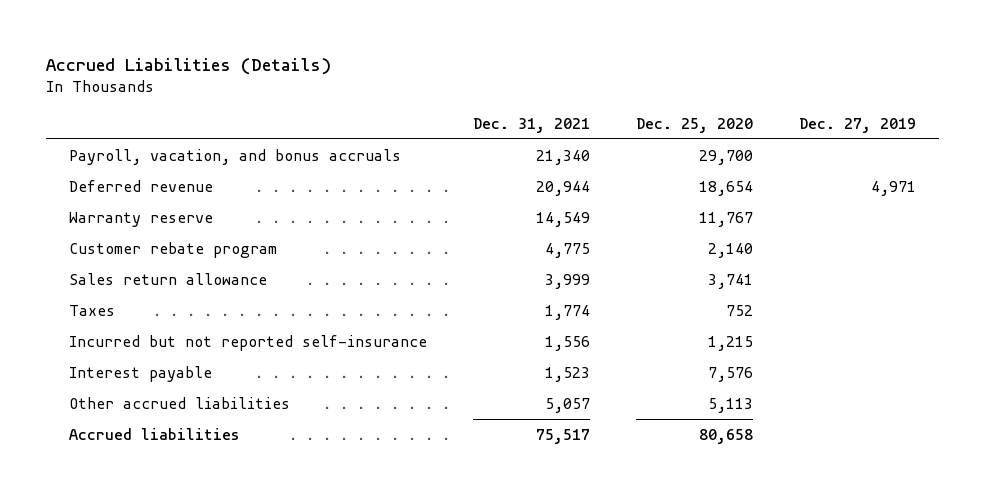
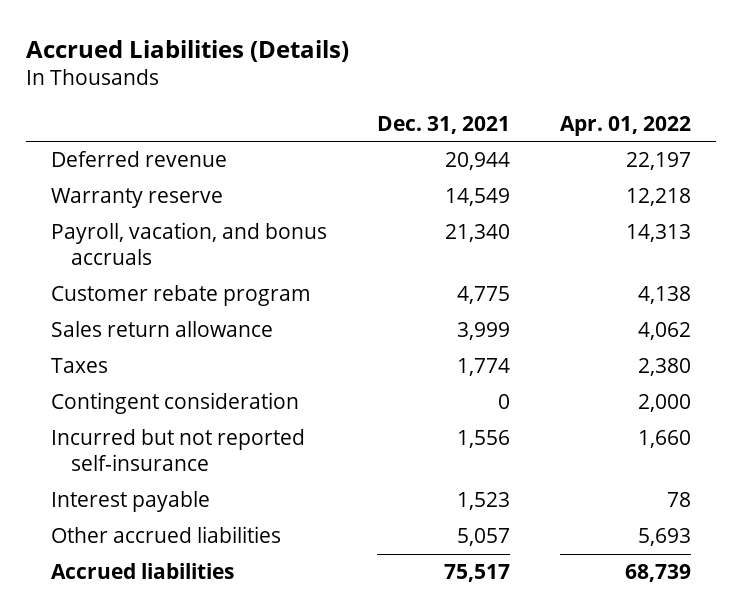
[636,118,754,134] Dec. 25, 2020 -> none
[798,118,916,134] Dec. 27, 2019 -> none
none -> [560,115,692,136] Apr. 01, 2022
[69,148,402,165] Payroll, vacation, and bonus accruals -> [51,222,328,266] Payroll, vacation, and bonus accruals
none -> [51,392,300,415] Contingent consideration

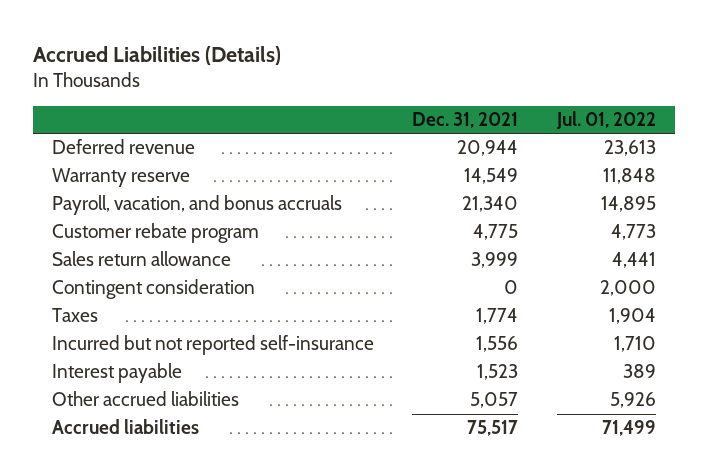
[560,115,692,136] Apr. 01, 2022 -> none
none -> [555,111,656,130] Jul. 01, 2022
[51,358,109,374] Taxes -> [51,308,98,323] Taxes

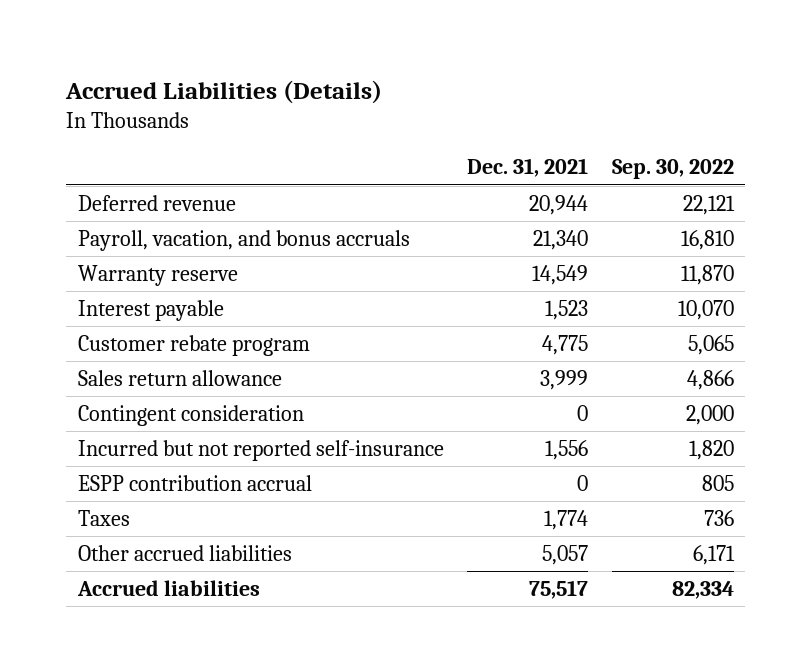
[555,111,656,130] Jul. 01, 2022 -> none
none -> [611,159,734,180] Sep. 30, 2022
[51,168,190,188] Warranty reserve -> [78,264,239,286] Warranty reserve
[51,363,182,384] Interest payable -> [78,299,225,321] Interest payable
none -> [78,474,313,491] ESPP contribution accrual
[51,308,98,323] Taxes -> [78,509,131,526] Taxes

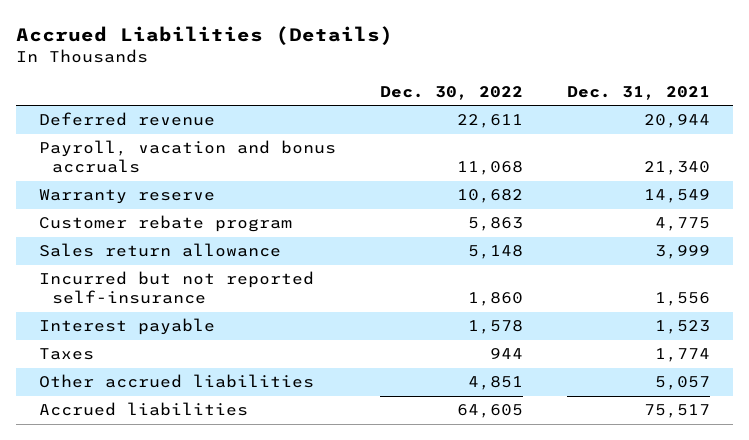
[611,159,734,180] Sep. 30, 2022 -> none
none -> [380,85,524,100] Dec. 30, 2022
[78,229,411,251] Payroll, vacation, and bonus accruals -> [38,140,336,174] Payroll, vacation and bonus accruals
[78,404,305,426] Contingent consideration -> none
[78,474,313,491] ESPP contribution accrual -> none
[78,299,225,321] Interest payable -> [38,318,215,336] Interest payable

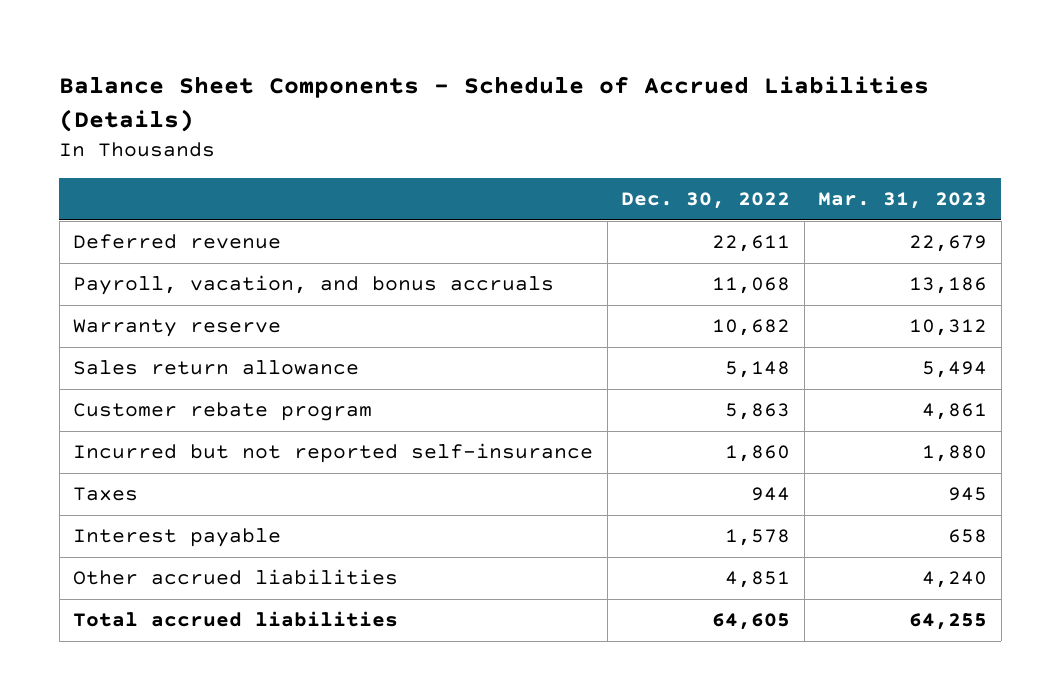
[16,25,394,45] Accrued Liabilities (Details) -> [59,75,930,132] Balance Sheet Components - Schedule of Accrued Liabilities (Details)
[567,85,711,100] Dec. 31, 2021 -> none
none -> [818,192,988,210] Mar. 31, 2023
[38,140,336,174] Payroll, vacation and bonus accruals -> [73,275,555,296] Payroll, vacation, and bonus accruals
[38,215,292,233] Customer rebate program -> [73,402,373,422] Customer rebate program
[38,318,215,336] Interest payable -> [73,528,282,548] Interest payable
[38,402,248,417] Accrued liabilities -> [73,611,399,628] Total accrued liabilities

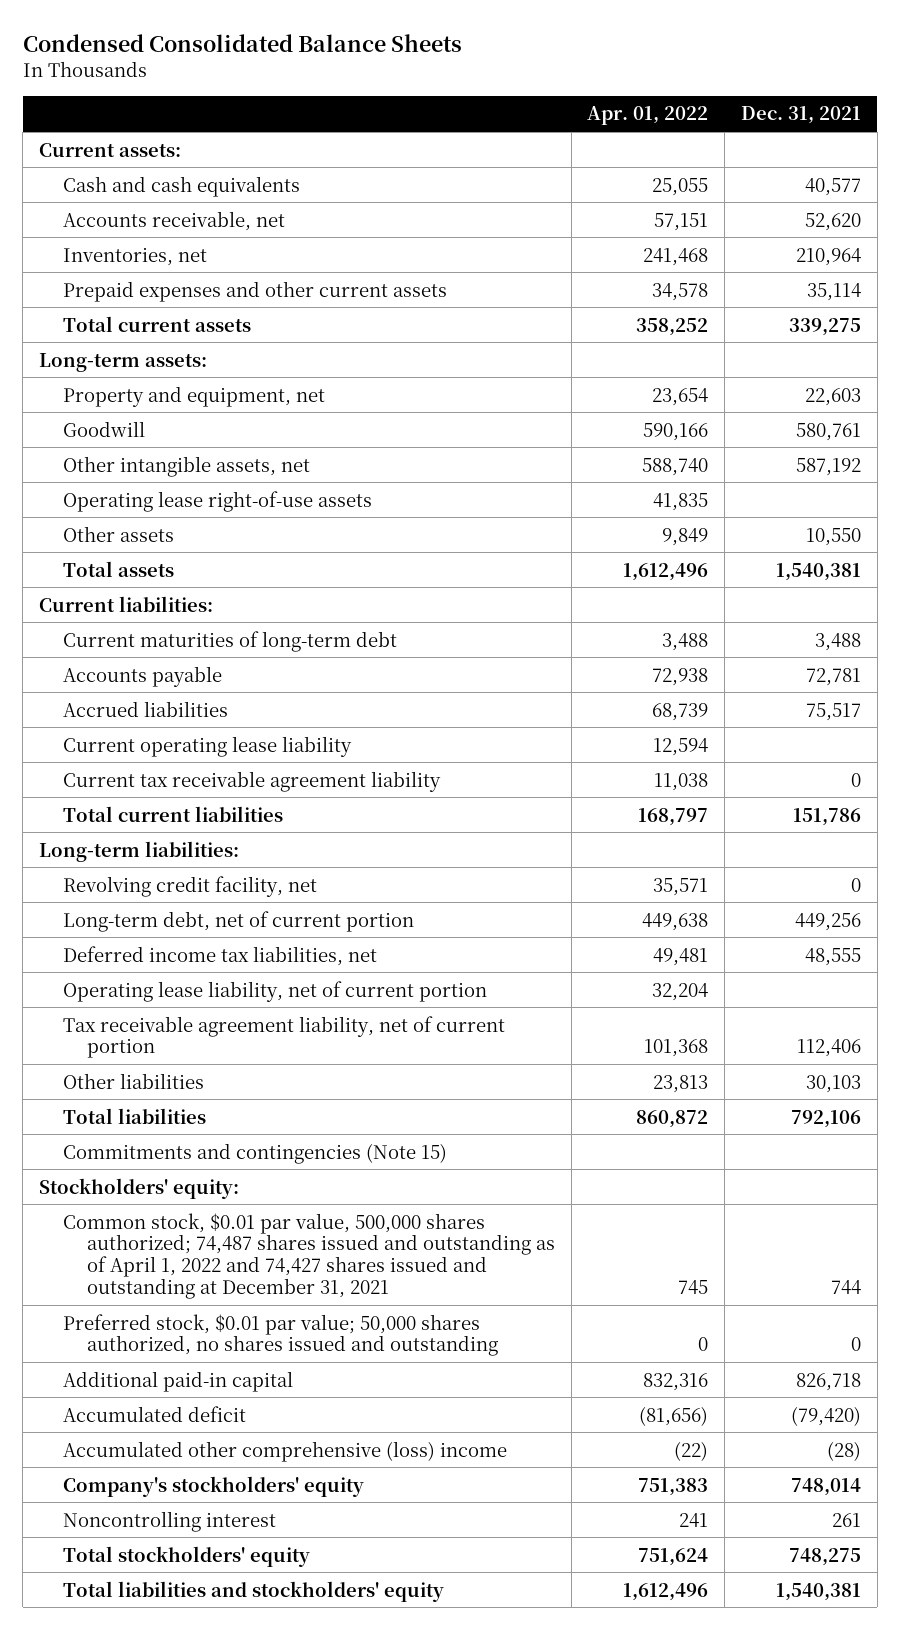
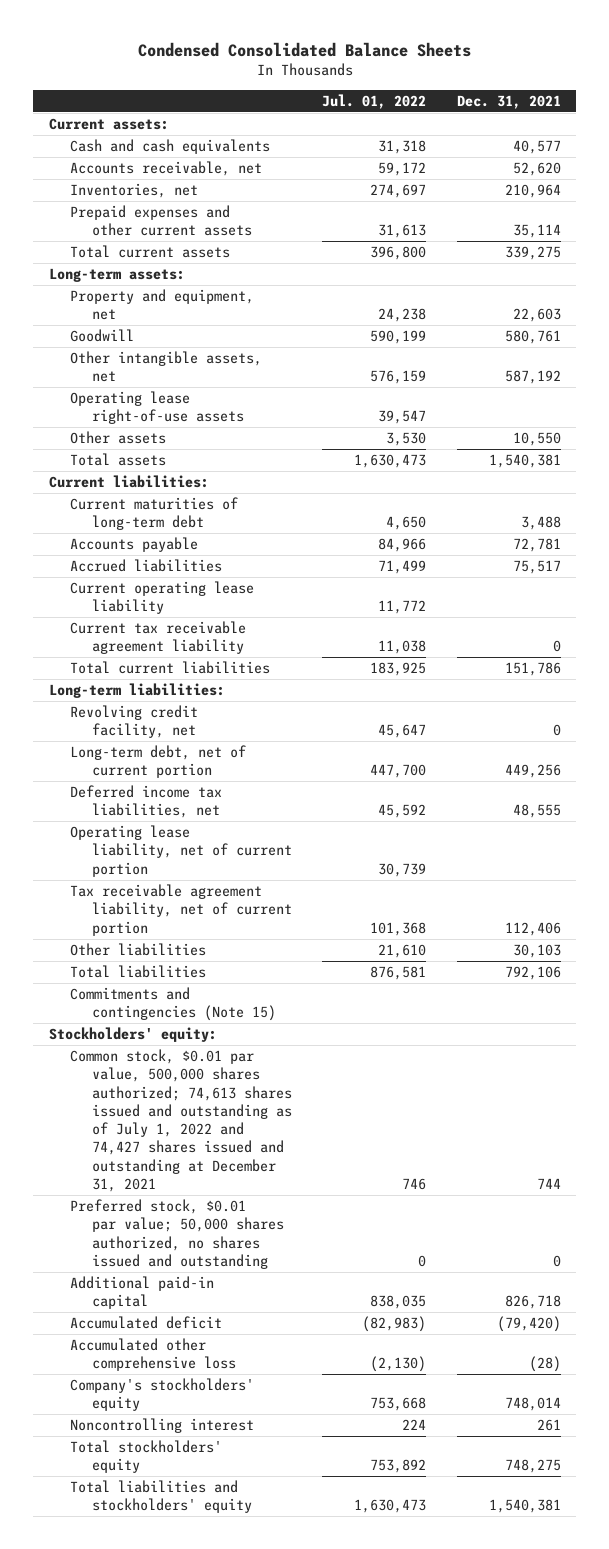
[587,106,709,126] Apr. 01, 2022 -> none
none -> [322,93,427,109] Jul. 01, 2022
[62,1212,555,1299] Common stock, $0.01 par value, 500,000 shares authorized; 74,487 shares issued and outstanding as of April 1, 2022 and 74,427 shares issued and outstanding at December 31, 2021 -> [70,1049,292,1192] Common stock, $0.01 par value, 500,000 shares authorized; 74,613 shares issued and outstanding as of July 1, 2022 and 74,427 shares issued and outstanding at December 31, 2021
[62,1440,507,1462] Accumulated other comprehensive (loss) income -> [70,1338,236,1372] Accumulated other comprehensive loss

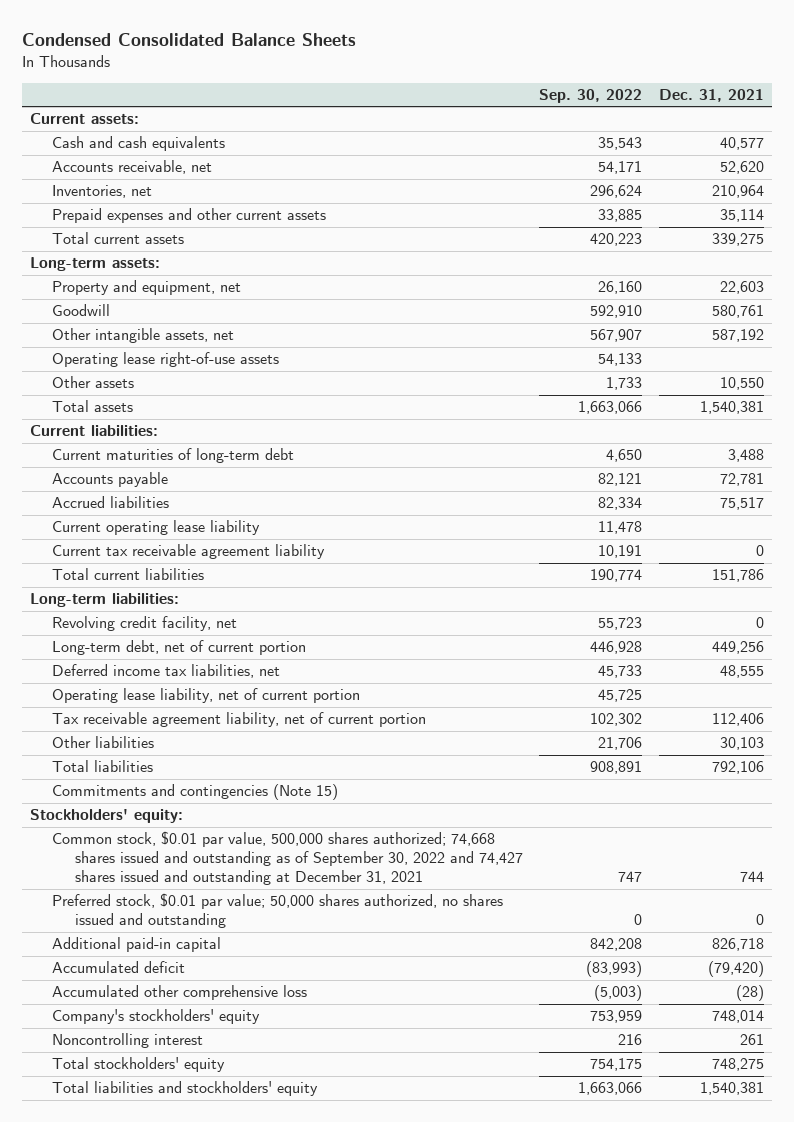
[322,93,427,109] Jul. 01, 2022 -> none
none -> [539,88,643,103] Sep. 30, 2022
[70,1049,292,1192] Common stock, $0.01 par value, 500,000 shares authorized; 74,613 shares issued and outstanding as of July 1, 2022 and 74,427 shares issued and outstanding at December 31, 2021 -> [52,831,523,886] Common stock, $0.01 par value, 500,000 shares authorized; 74,668 shares issued and outstanding as of September 30, 2022 and 74,427 shares issued and outstanding at December 31, 2021

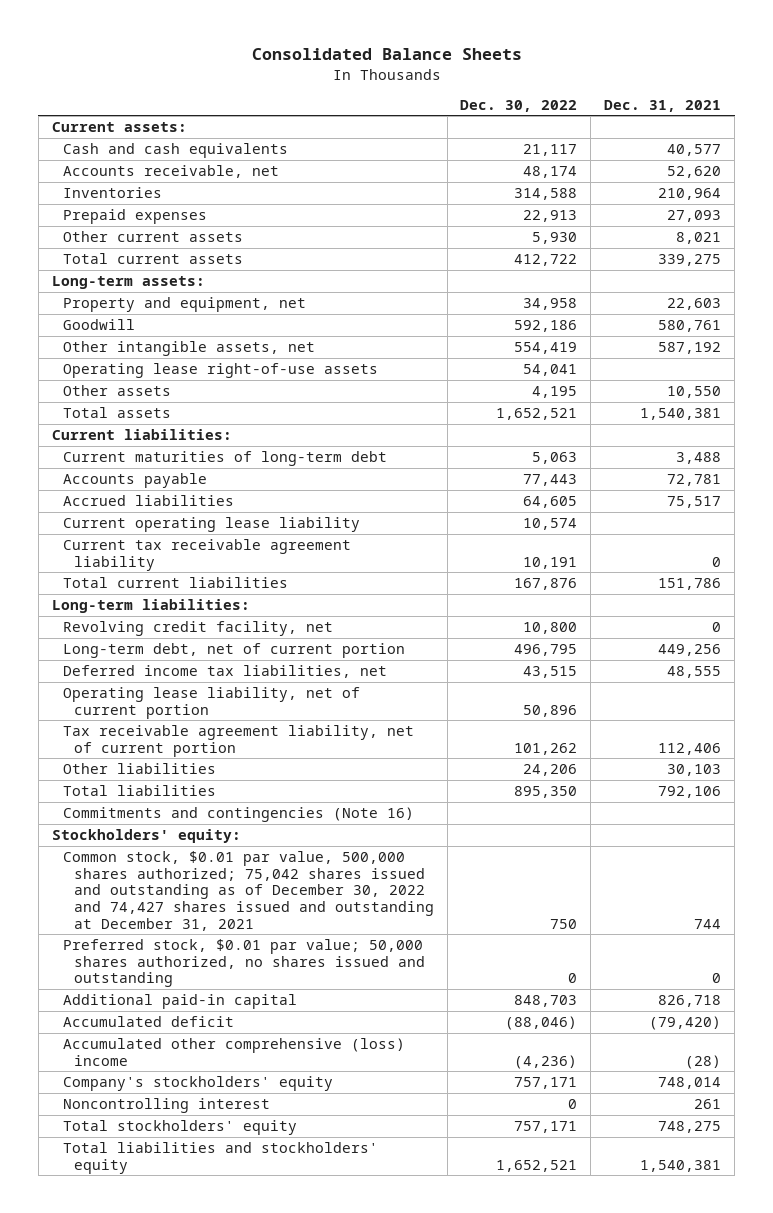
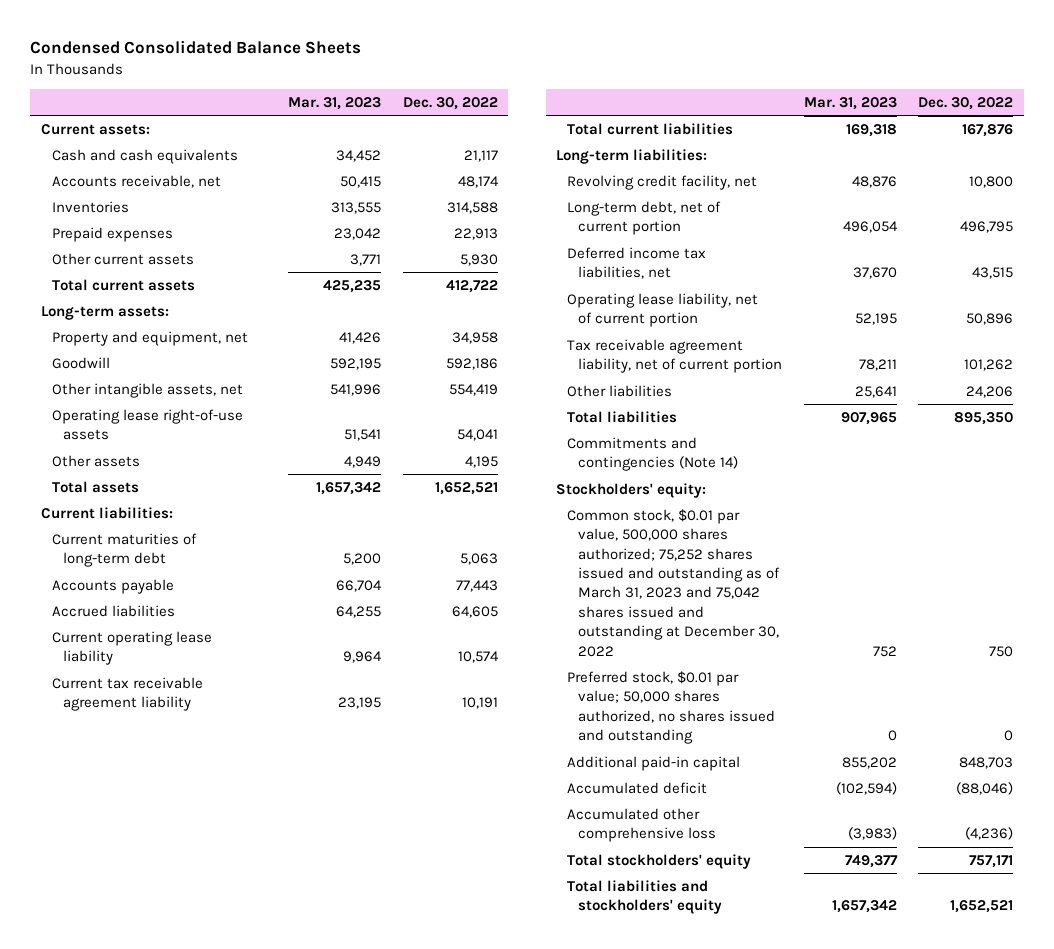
[251,48,522,61] Consolidated Balance Sheets -> [30,40,362,55] Condensed Consolidated Balance Sheets
[604,99,722,112] Dec. 31, 2021 -> none
none -> [288,96,382,110] Mar. 31, 2023
[62,806,414,822] Commitments and contingencies (Note 16) -> [567,436,739,472] Commitments and contingencies (Note 14)
[62,850,434,931] Common stock, $0.01 par value, 500,000 shares authorized; 75,042 shares issued and outstanding as of December 30, 2022 and 74,427 shares issued and outstanding at December 31, 2021 -> [567,508,781,657] Common stock, $0.01 par value, 500,000 shares authorized; 75,252 shares issued and outstanding as of March 31, 2023 and 75,042 shares issued and outstanding at December 30, 2022
[62,1075,333,1091] Company's stockholders' equity -> none
[62,1097,270,1113] Noncontrolling interest -> none
[62,1037,405,1066] Accumulated other comprehensive (loss) income -> [567,807,717,843] Accumulated other comprehensive loss

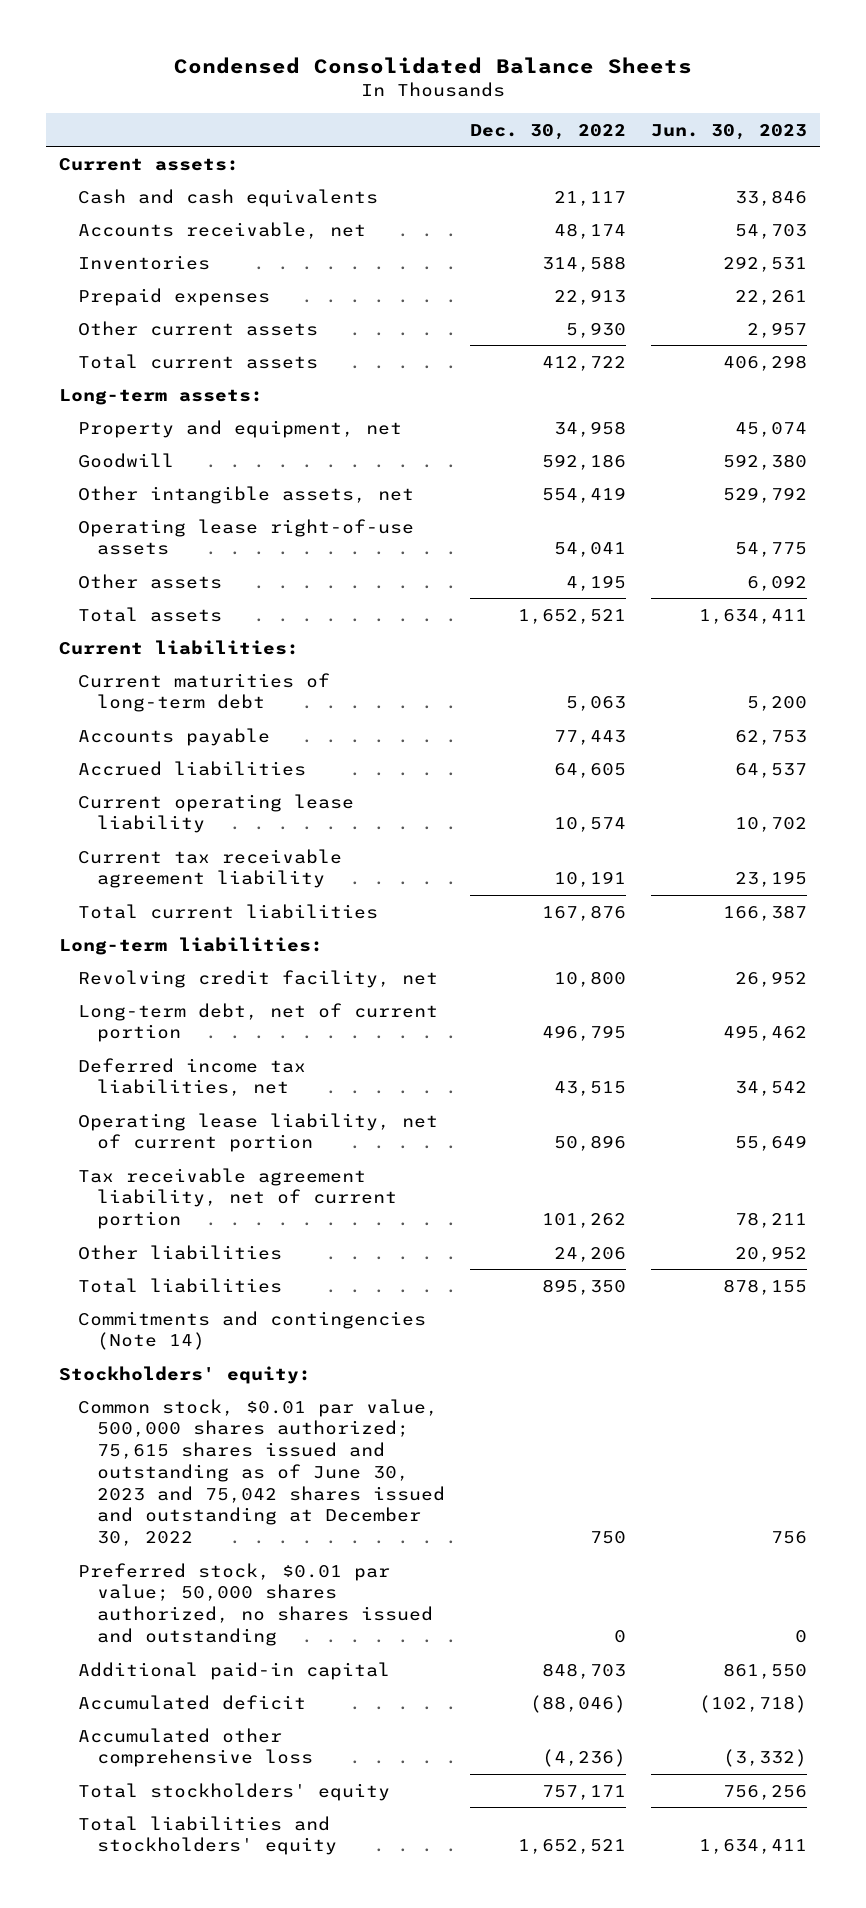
[288,96,382,110] Mar. 31, 2023 -> none
none -> [651,123,808,140] Jun. 30, 2023
[567,508,781,657] Common stock, $0.01 par value, 500,000 shares authorized; 75,252 shares issued and outstanding as of March 31, 2023 and 75,042 shares issued and outstanding at December 30, 2022 -> [77,1398,445,1547] Common stock, $0.01 par value, 500,000 shares authorized; 75,615 shares issued and outstanding as of June 30, 2023 and 75,042 shares issued and outstanding at December 30, 2022

